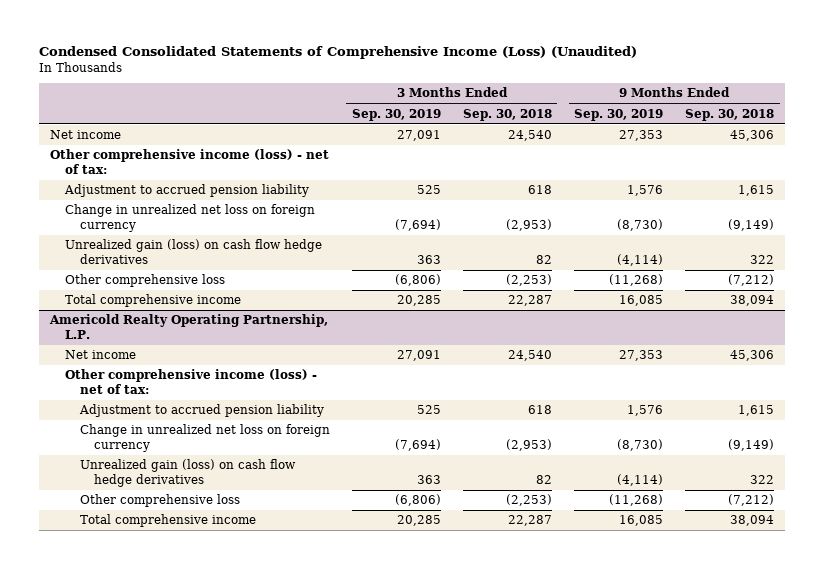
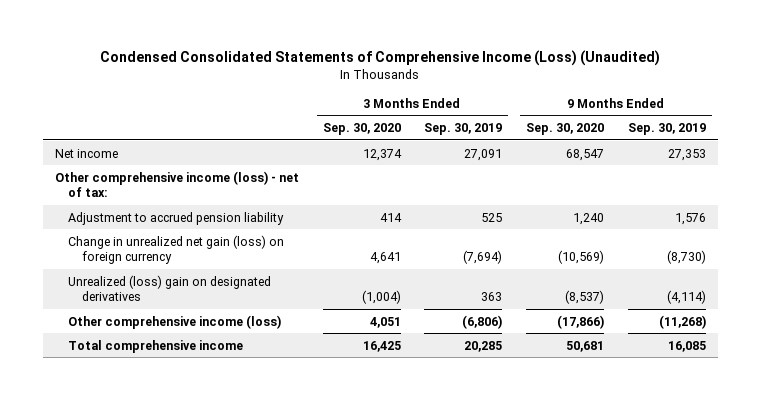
[462,108,552,121] Sep. 30, 2018 -> none
[685,108,775,121] Sep. 30, 2018 -> none
none -> [322,123,401,136] Sep. 30, 2020
none -> [526,123,605,136] Sep. 30, 2020
[64,294,241,308] Total comprehensive income -> none
[48,314,328,339] Americold Realty Operating Partnership, L.P. -> none
[64,350,136,360] Net income -> none
[64,369,317,394] Other comprehensive income (loss) - net of tax: -> none
[78,404,324,418] Adjustment to accrued pension liability -> none
[79,424,330,452] Change in unrealized net loss on foreign currency -> none
[79,459,296,487] Unrealized gain (loss) on cash flow hedge derivatives -> none
[79,494,240,508] Other comprehensive loss -> none
[64,204,315,232] Change in unrealized net loss on foreign currency -> [68,234,285,265] Change in unrealized net gain (loss) on foreign currency
[64,239,322,264] Unrealized gain (loss) on cash flow hedge derivatives -> [68,274,272,302] Unrealized (loss) gain on designated derivatives
[64,274,225,288] Other comprehensive loss -> [68,314,282,329] Other comprehensive income (loss)

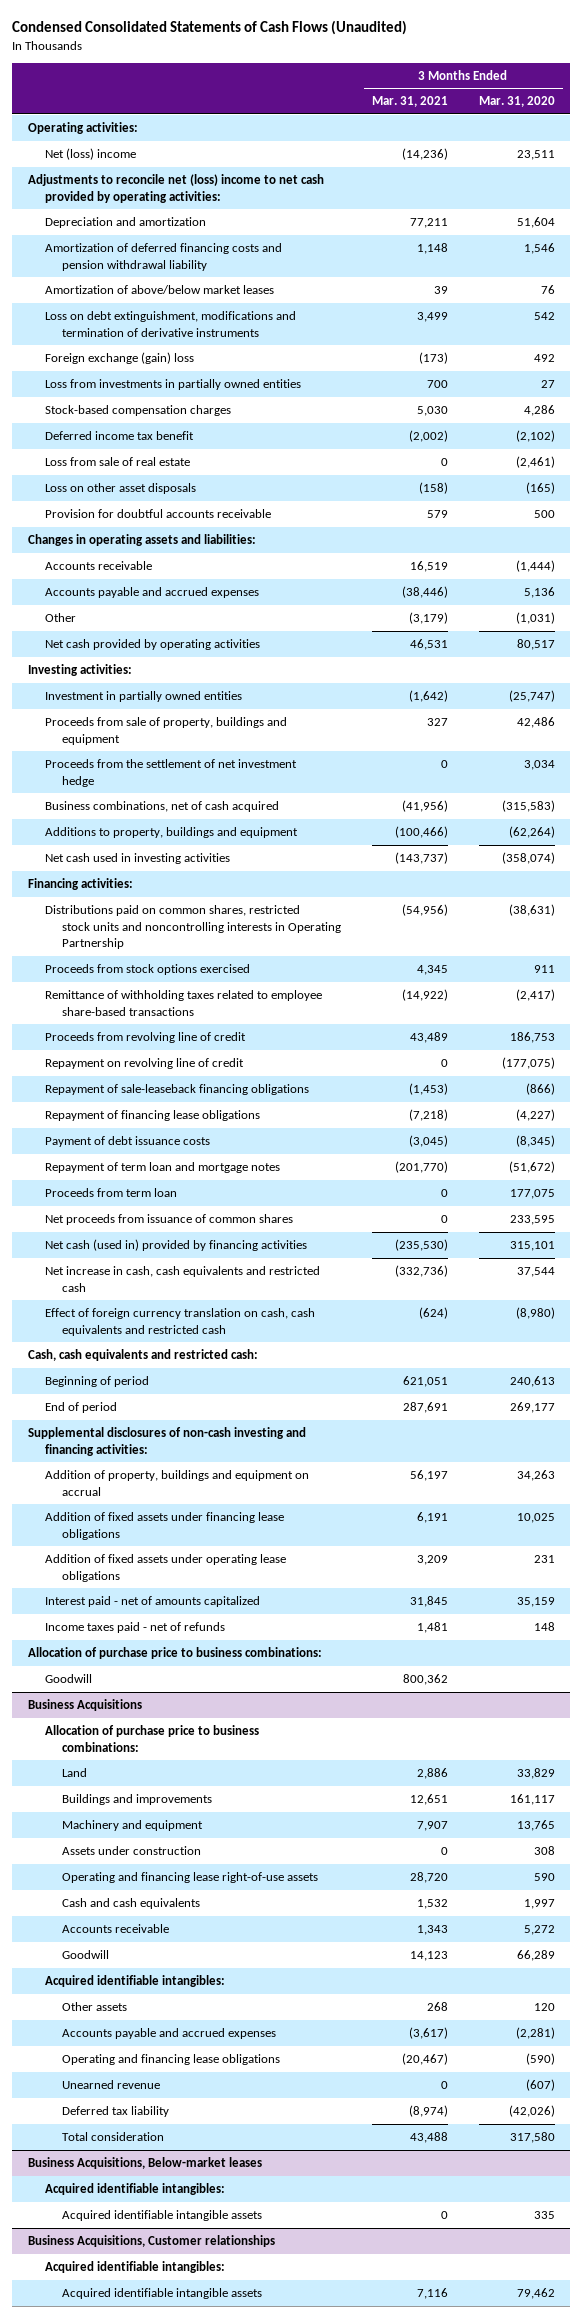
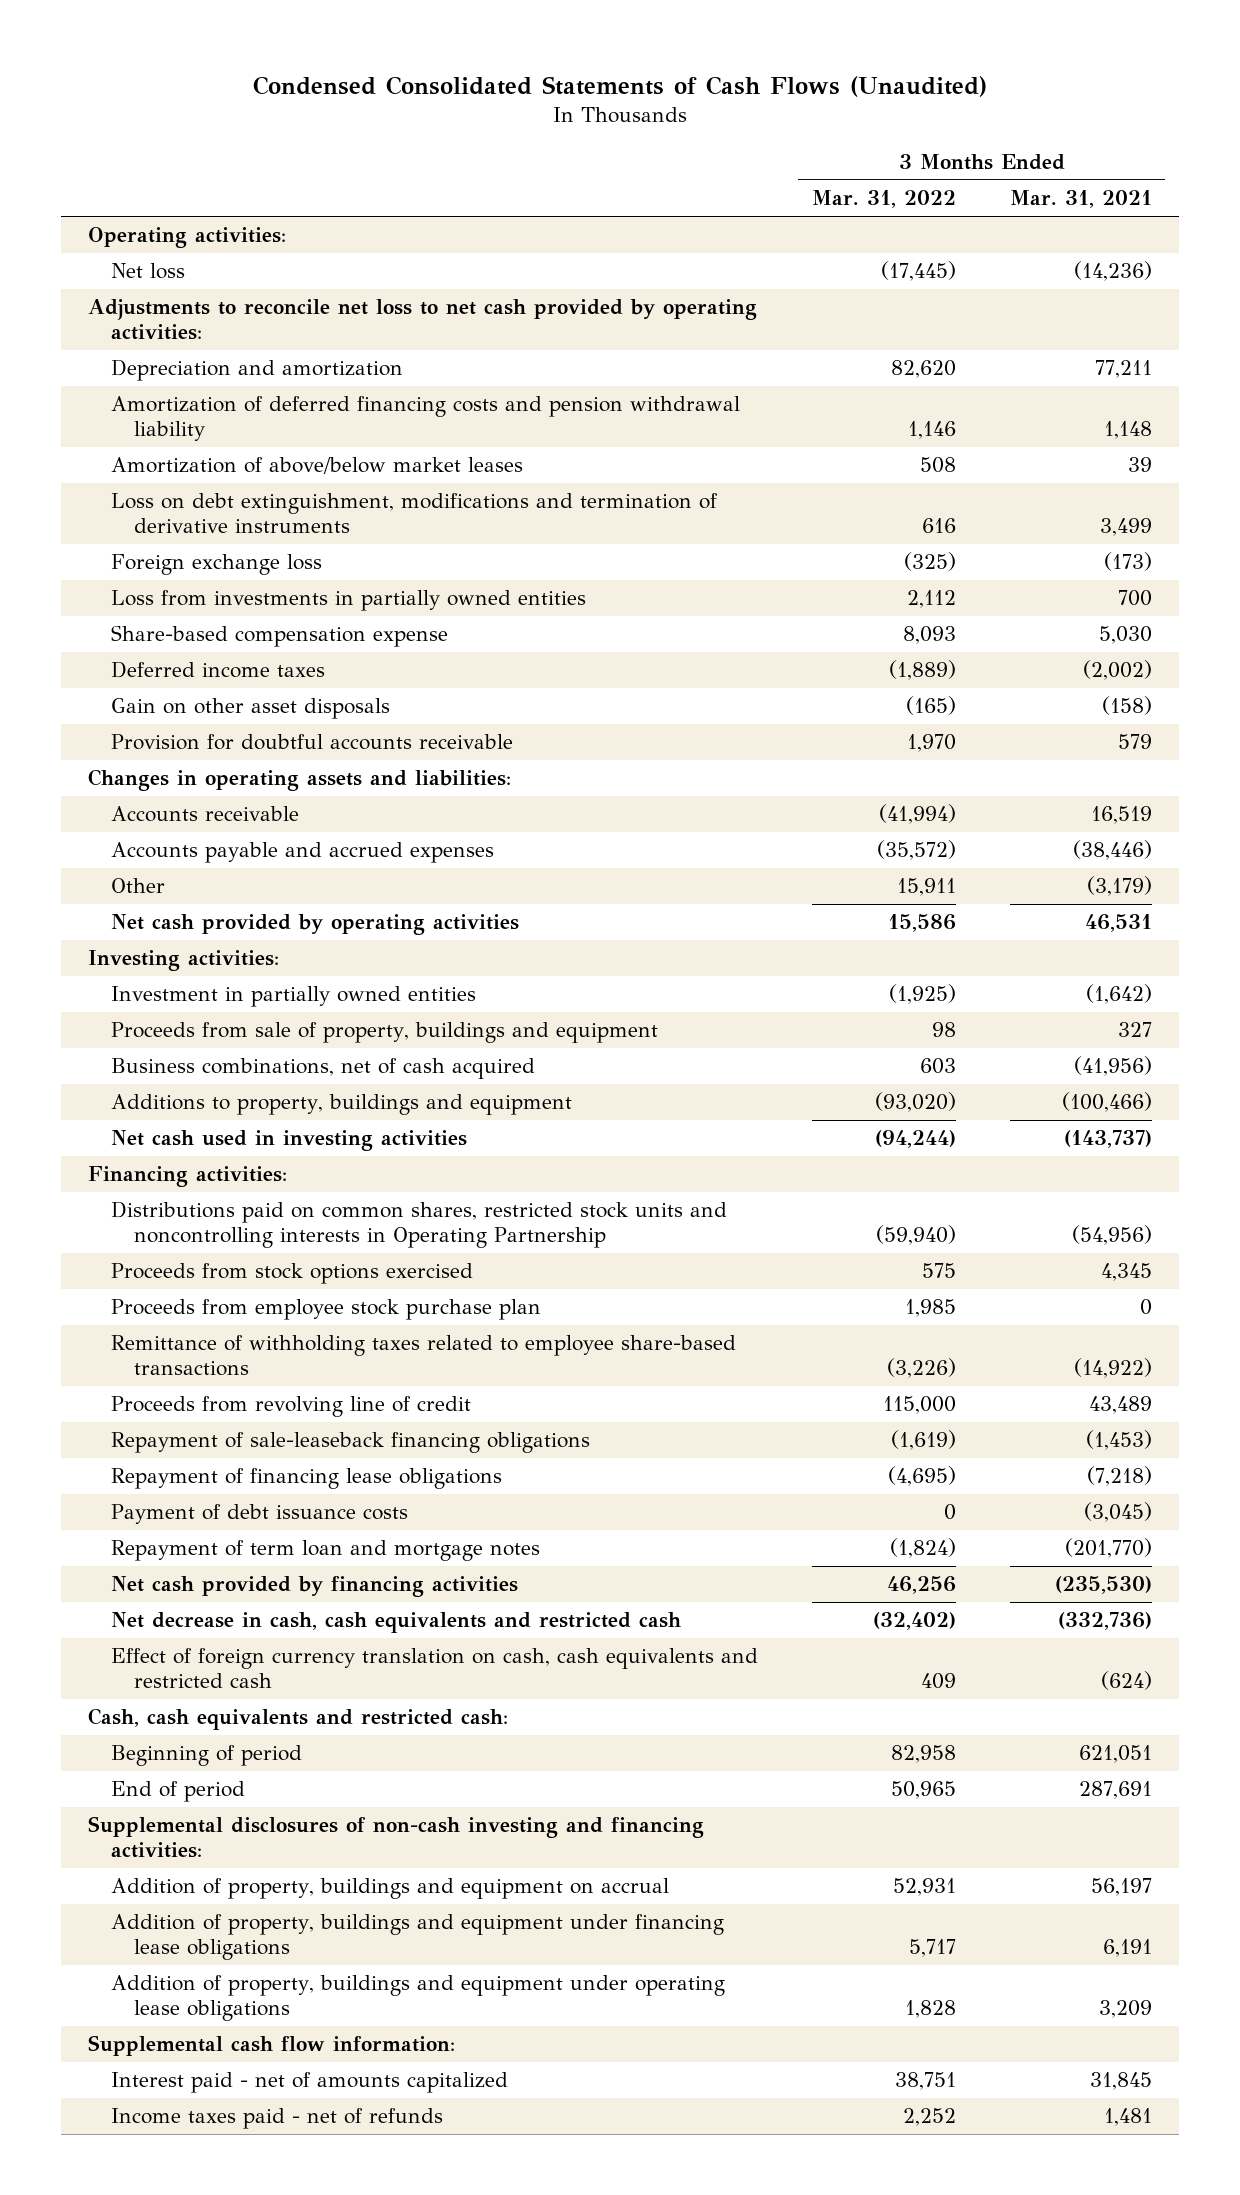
[478,96,555,108] Mar. 31, 2020 -> none
none -> [811,190,956,209] Mar. 31, 2022
[44,147,136,160] Net (loss) income -> [110,263,185,280] Net loss
[27,173,324,203] Adjustments to reconcile net (loss) income to net cash provided by operating activities: -> [87,299,757,341] Adjustments to reconcile net loss to net cash provided by operating activities:
[44,351,194,364] Foreign exchange (gain) loss -> [110,554,322,576] Foreign exchange loss
[44,456,190,466] Loss from sale of real estate -> none
[44,404,231,416] Stock-based compensation charges -> [110,625,448,648] Share-based compensation expense
[44,430,194,440] Deferred income tax benefit -> [110,661,325,679] Deferred income taxes
[44,482,196,494] Loss on other asset disposals -> [110,698,390,720] Gain on other asset disposals
[44,758,297,787] Proceeds from the settlement of net investment hedge -> none
none -> [110,1299,541,1321] Proceeds from employee stock purchase plan
[44,1057,244,1069] Repayment on revolving line of credit -> none
[44,1187,177,1197] Proceeds from term loan -> none
[44,1213,293,1225] Net proceeds from issuance of common shares -> none
[44,1238,307,1251] Net cash (used in) provided by financing activities -> [110,1576,518,1598] Net cash provided by financing activities
[44,1265,320,1292] Net increase in cash, cash equivalents and restricted cash -> [110,1612,681,1634] Net decrease in cash, cash equivalents and restricted cash
[44,1511,284,1540] Addition of fixed assets under financing lease obligations -> [110,1914,724,1961] Addition of property, buildings and equipment under financing lease obligations
[44,1553,286,1582] Addition of fixed assets under operating lease obligations -> [110,1975,725,2022] Addition of property, buildings and equipment under operating lease obligations
none -> [87,2035,455,2057] Supplemental cash flow information:
[27,1646,322,1659] Allocation of purchase price to business combinations: -> none
[44,1673,92,1683] Goodwill -> none
[27,1698,142,1711] Business Acquisitions -> none
[44,1724,259,1752] Allocation of purchase price to business combinations: -> none
[62,1767,88,1777] Land -> none
[62,1793,213,1805] Buildings and improvements -> none
[62,1819,204,1831] Machinery and equipment -> none
[62,1845,202,1855] Assets under construction -> none
[62,1871,319,1883] Operating and financing lease right-of-use assets -> none
[62,1897,201,1909] Cash and cash equivalents -> none
[62,1923,170,1933] Accounts receivable -> none
[62,1949,110,1959] Goodwill -> none
[44,1974,225,1987] Acquired identifiable intangibles: -> none
[62,2001,128,2011] Other assets -> none
[62,2027,277,2039] Accounts payable and accrued expenses -> none
[62,2053,281,2065] Operating and financing lease obligations -> none
[62,2079,161,2089] Unearned revenue -> none
[62,2105,170,2117] Deferred tax liability -> none
[62,2131,165,2141] Total consideration -> none
[27,2156,262,2169] Business Acquisitions, Below-market leases -> none
[44,2182,225,2195] Acquired identifiable intangibles: -> none
[62,2209,263,2221] Acquired identifiable intangible assets -> none
[27,2234,275,2247] Business Acquisitions, Customer relationships -> none
[44,2260,225,2273] Acquired identifiable intangibles: -> none
[62,2287,263,2299] Acquired identifiable intangible assets -> none

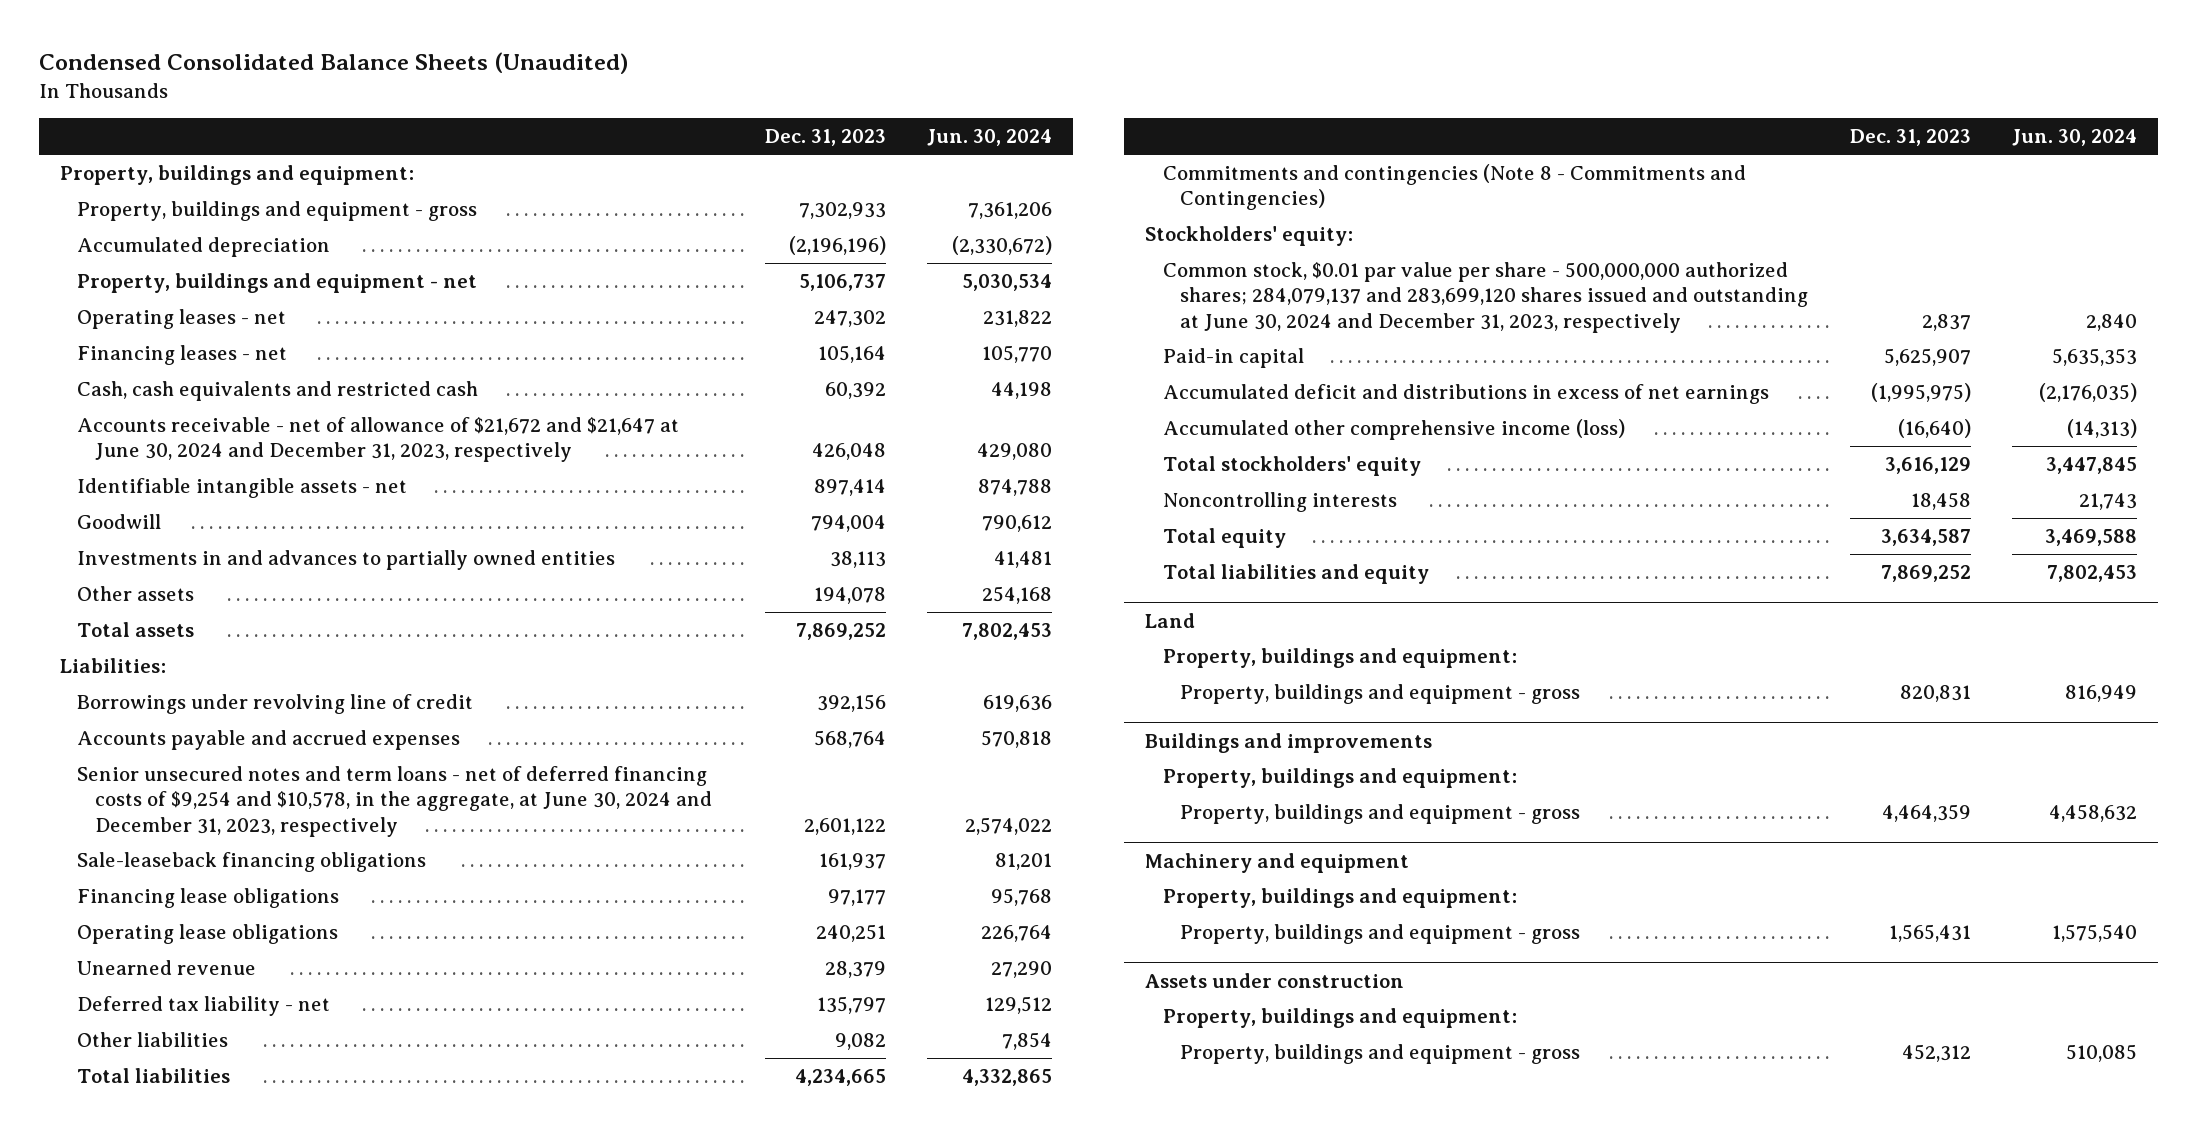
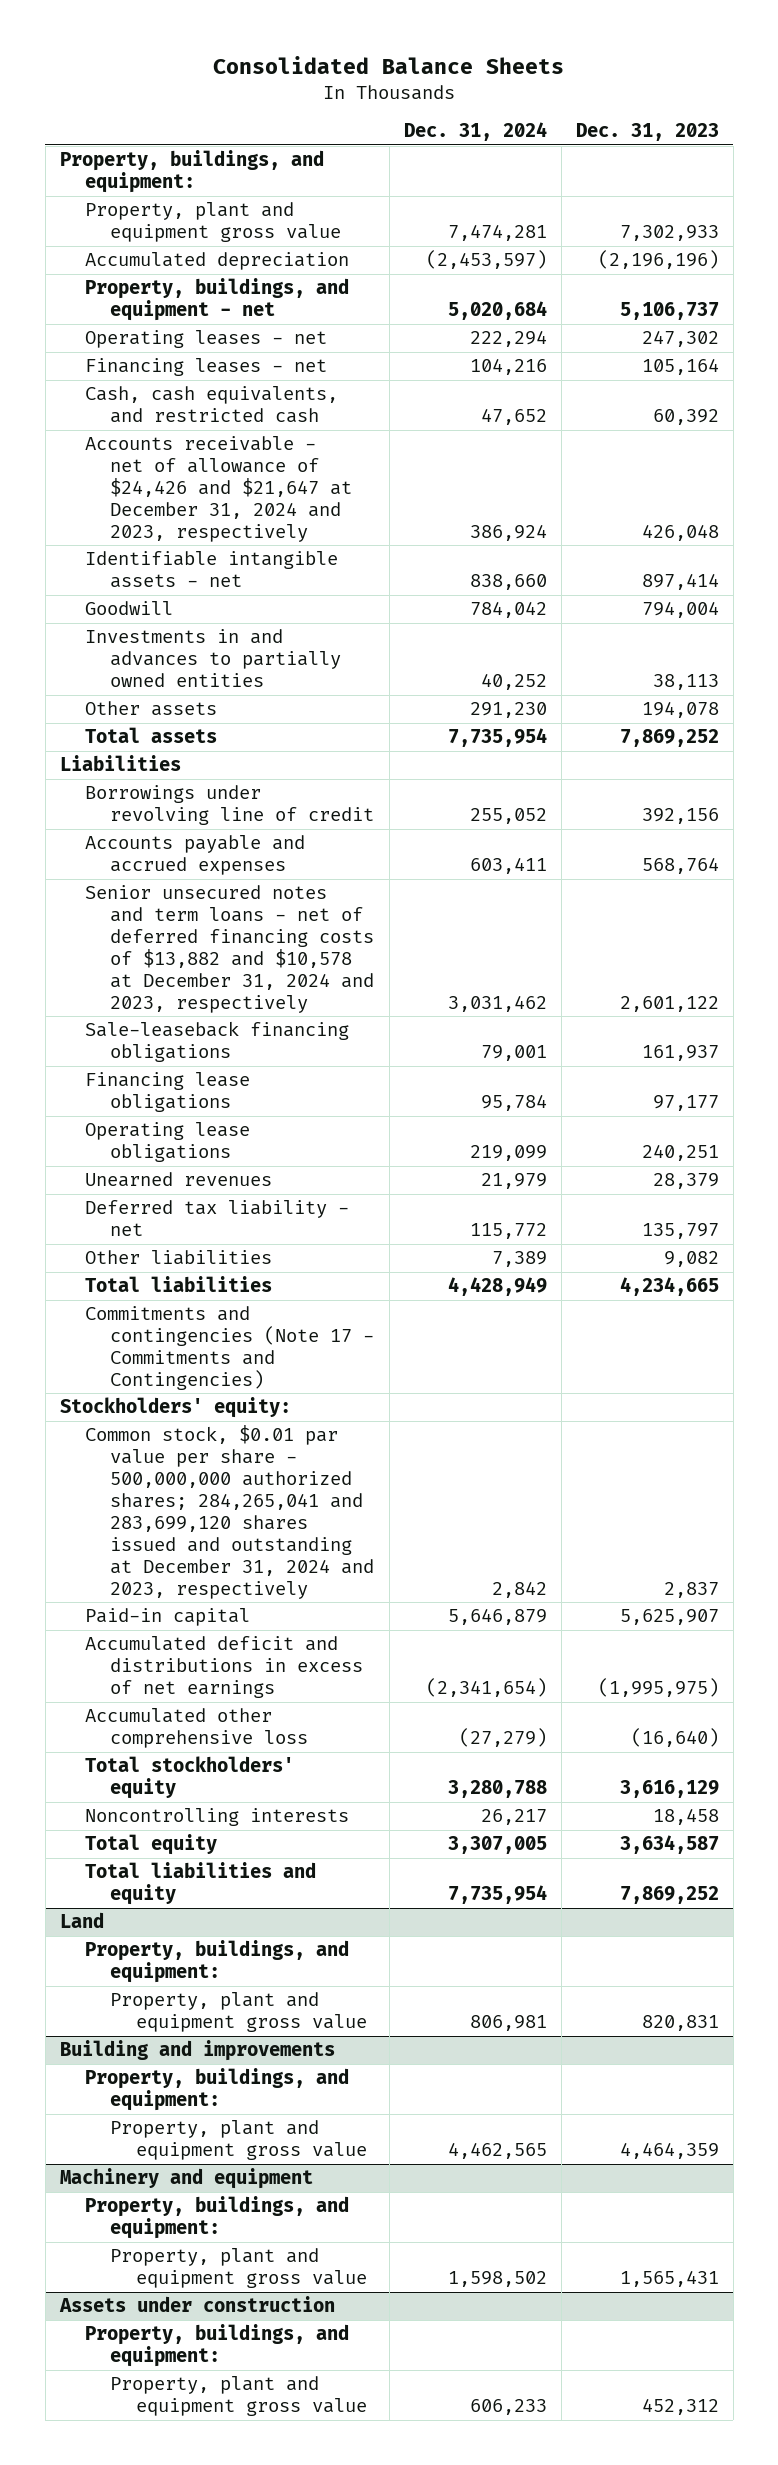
[38,52,628,75] Condensed Consolidated Balance Sheets (Unaudited) -> [213,55,565,74] Consolidated Balance Sheets
[927,129,1053,147] Jun. 30, 2024 -> none
none -> [403,122,547,142] Dec. 31, 2024
[59,164,414,185] Property, buildings and equipment: -> [59,150,324,194] Property, buildings, and equipment:
[77,200,478,221] Property, buildings and equipment - gross -> [85,202,342,243] Property, plant and equipment gross value
[77,272,478,293] Property, buildings and equipment - net -> [85,278,350,322] Property, buildings, and equipment - net
[77,380,479,401] Cash, cash equivalents and restricted cash -> [85,386,339,424] Cash, cash equivalents, and restricted cash
[77,416,680,463] Accounts receivable - net of allowance of $21,672 and $21,647 at June 30, 2024 and December 31, 2023, respectively -> [85,436,353,542] Accounts receivable - net of allowance of $24,426 and $21,647 at December 31, 2024 and 2023, respectively
[59,657,166,673] Liabilities: -> [59,755,181,772] Liabilities
[77,765,712,837] Senior unsecured notes and term loans - net of deferred financing costs of $9,254 and $10,578, in the aggregate, at June 30, 2024 and December 31, 2023, respectively -> [85,885,375,1013] Senior unsecured notes and term loans - net of deferred financing costs of $13,882 and $10,578 at December 31, 2024 and 2023, respectively
[77,959,257,975] Unearned revenue -> [85,1172,273,1188] Unearned revenues
[1162,163,1746,211] Commitments and contingencies (Note 8 - Commitments and Contingencies) -> [85,1306,375,1391] Commitments and contingencies (Note 17 - Commitments and Contingencies)
[1162,261,1809,333] Common stock, $0.01 par value per share - 500,000,000 authorized shares; 284,079,137 and 283,699,120 shares issued and outstanding at June 30, 2024 and December 31, 2023, respectively -> [85,1425,375,1599] Common stock, $0.01 par value per share - 500,000,000 authorized shares; 284,265,041 and 283,699,120 shares issued and outstanding at December 31, 2024 and 2023, respectively
[1162,418,1625,440] Accumulated other comprehensive income (loss) -> [85,1708,309,1749] Accumulated other comprehensive loss
[1162,647,1517,668] Property, buildings and equipment: -> [85,1940,350,1984] Property, buildings, and equipment:
[1180,683,1581,704] Property, buildings and equipment - gross -> [110,1992,367,2033] Property, plant and equipment gross value
[1144,732,1432,753] Buildings and improvements -> [59,2040,335,2062] Building and improvements
[1162,767,1517,788] Property, buildings and equipment: -> [85,2068,350,2112] Property, buildings, and equipment:
[1180,803,1581,824] Property, buildings and equipment - gross -> [110,2120,367,2161] Property, plant and equipment gross value
[1162,887,1517,908] Property, buildings and equipment: -> [85,2196,350,2240] Property, buildings, and equipment:
[1180,923,1581,944] Property, buildings and equipment - gross -> [110,2248,367,2289] Property, plant and equipment gross value
[1162,1007,1517,1028] Property, buildings and equipment: -> [85,2324,350,2368] Property, buildings, and equipment:
[1180,1043,1581,1064] Property, buildings and equipment - gross -> [110,2376,367,2417] Property, plant and equipment gross value

